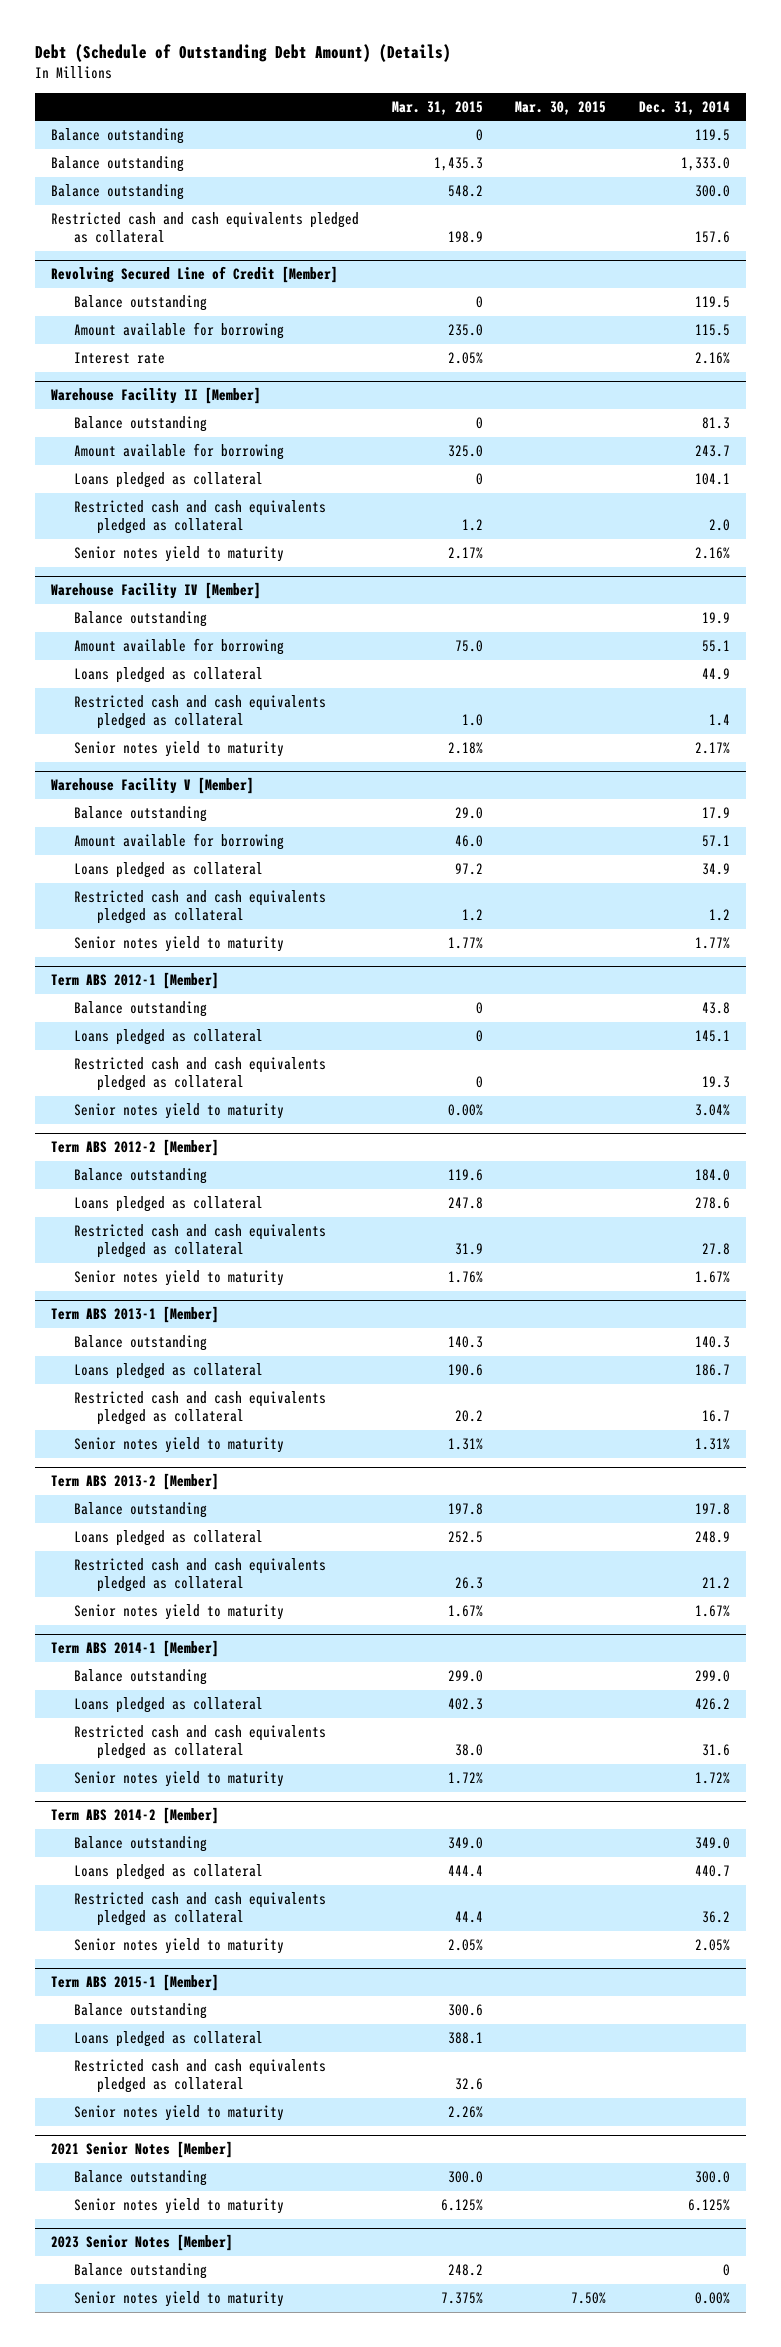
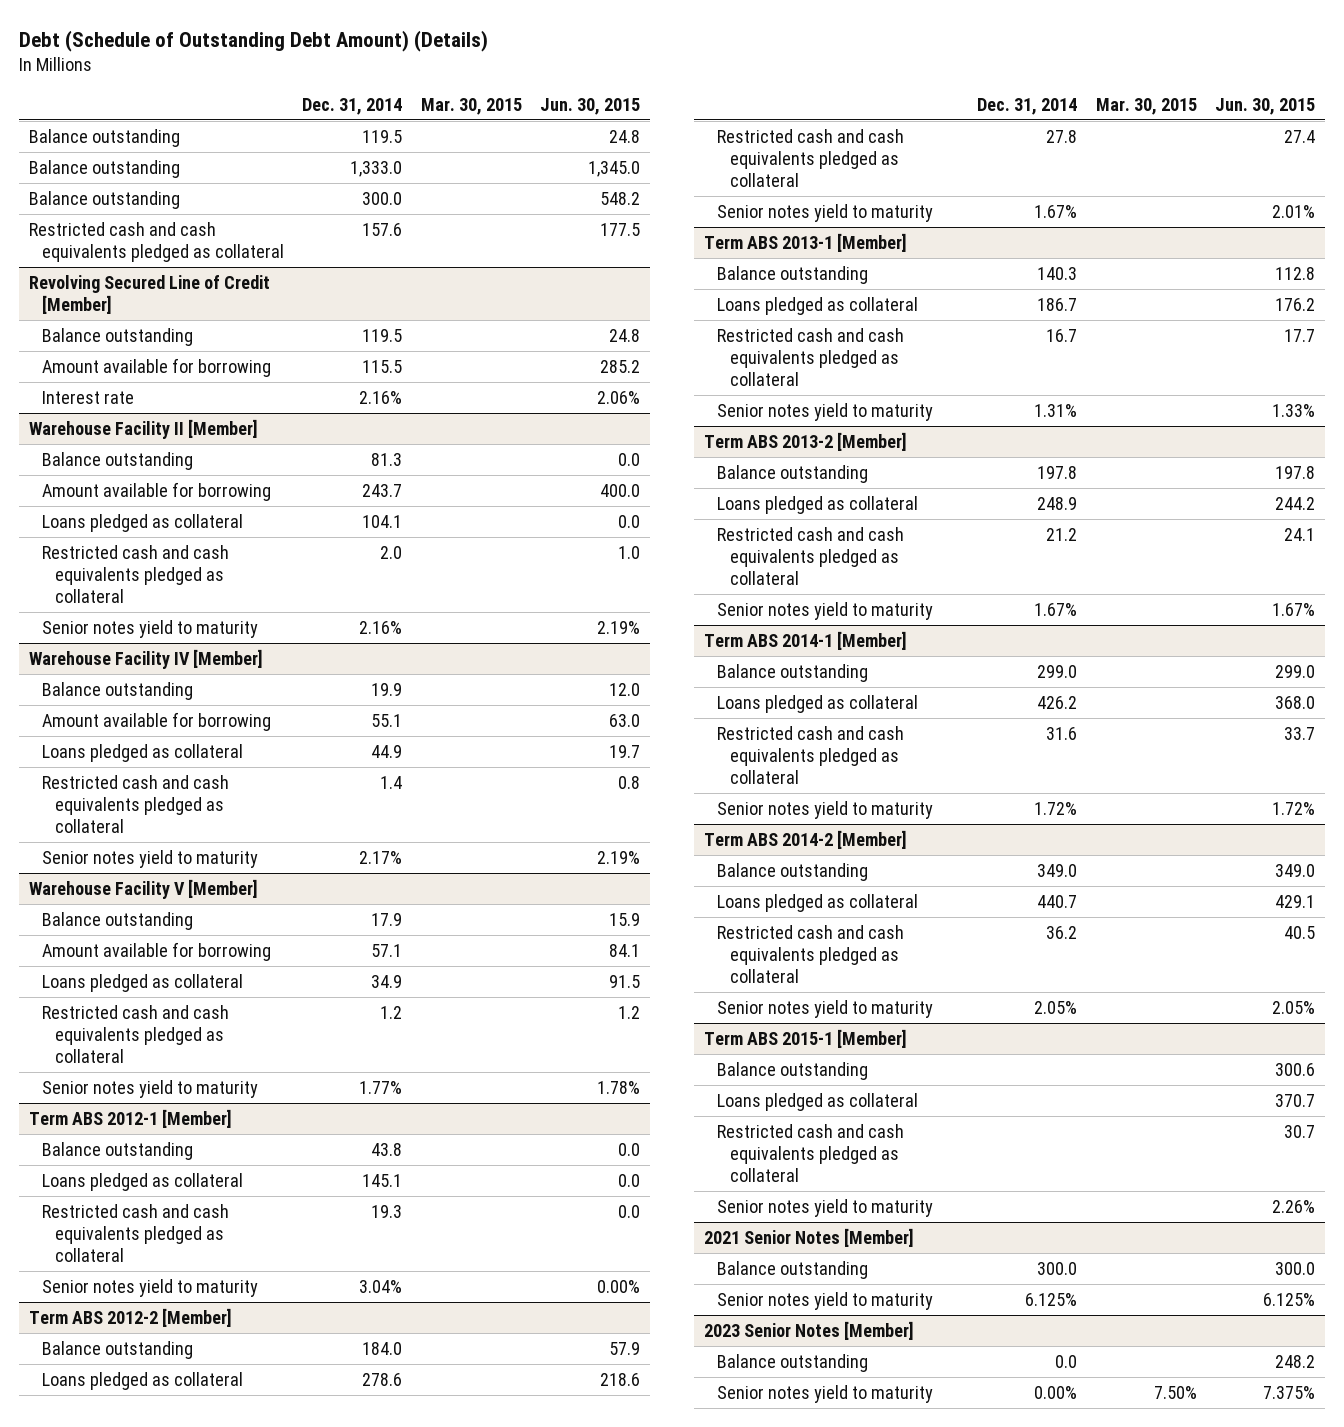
[391,100,483,115] Mar. 31, 2015 -> none
none -> [540,98,641,116] Jun. 30, 2015
[722,2264,730,2277] 0 -> [1055,1354,1078,1368] 0.0

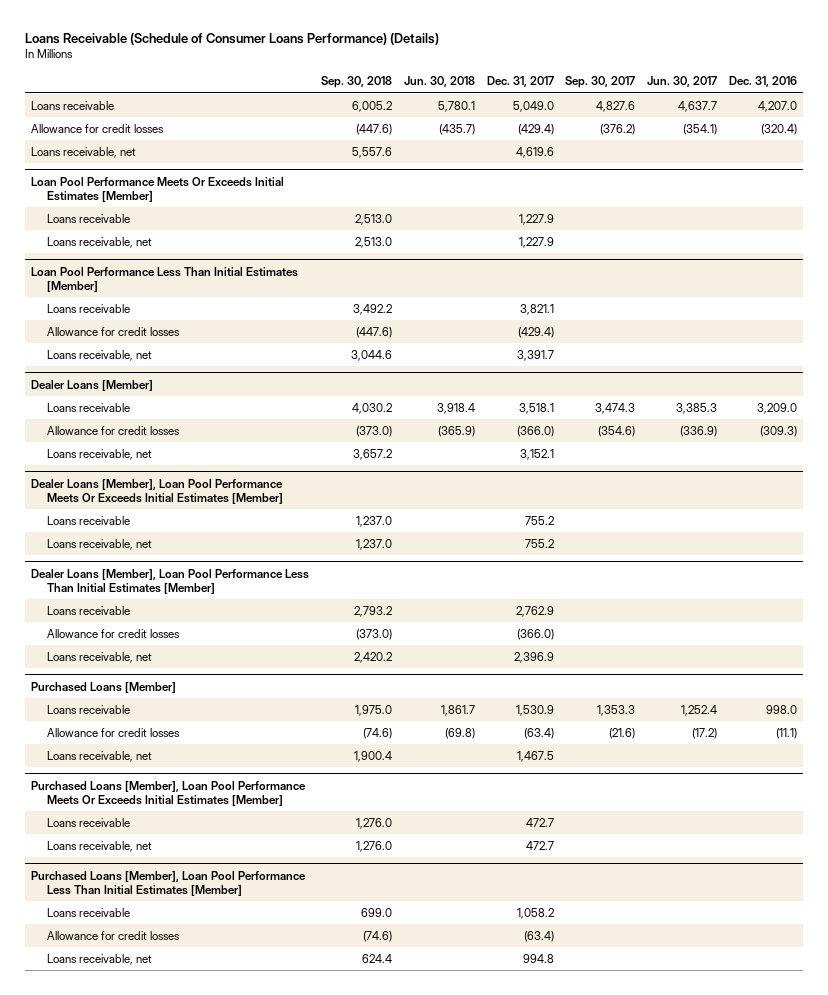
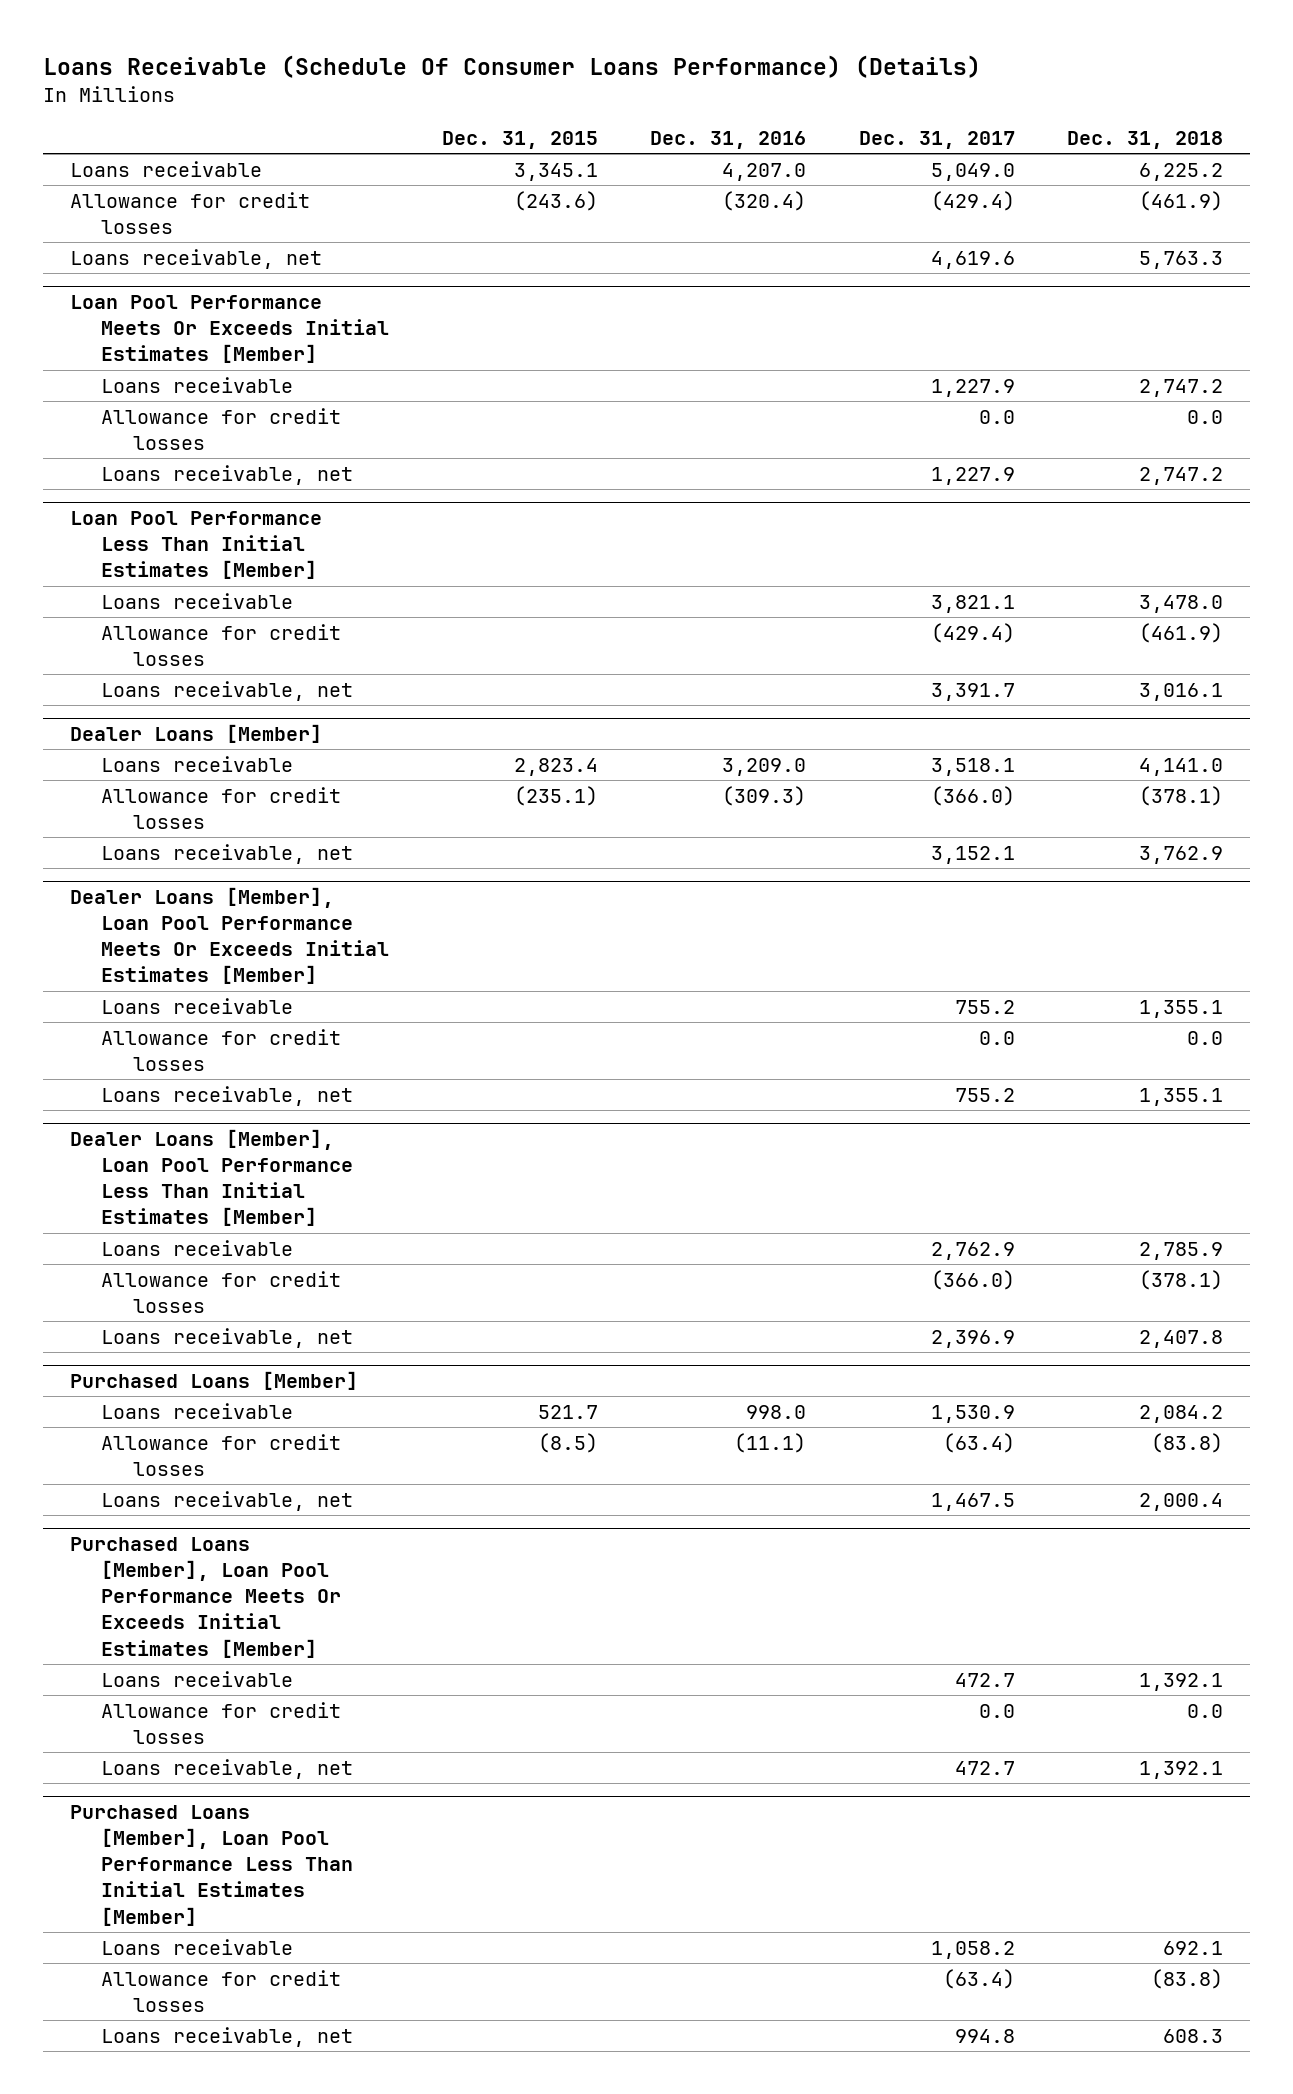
[24,32,439,45] Loans Receivable (Schedule of Consumer Loans Performance) (Details) -> [43,54,982,78] Loans Receivable (Schedule Of Consumer Loans Performance) (Details)
[320,76,392,89] Sep. 30, 2018 -> none
[403,76,475,88] Jun. 30, 2018 -> none
[565,76,636,89] Sep. 30, 2017 -> none
[647,76,718,88] Jun. 30, 2017 -> none
none -> [441,131,598,150] Dec. 31, 2015
none -> [1067,131,1224,150] Dec. 31, 2018
none -> [101,407,342,451] Allowance for credit losses
none -> [101,1028,342,1072] Allowance for credit losses
none -> [101,1701,342,1745] Allowance for credit losses

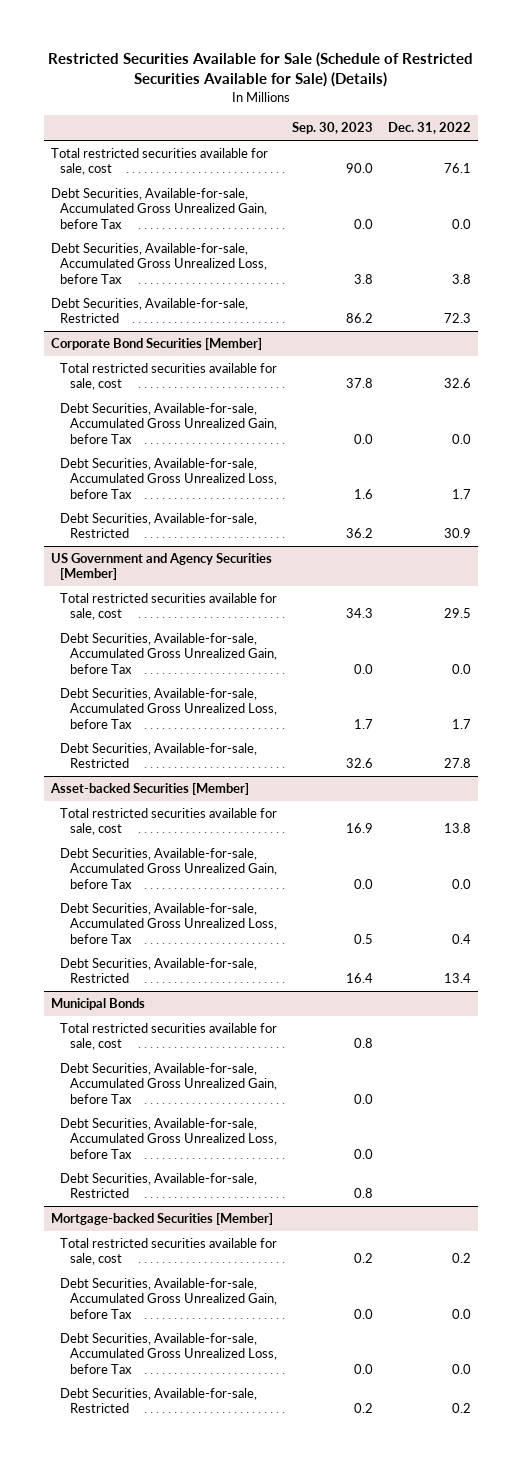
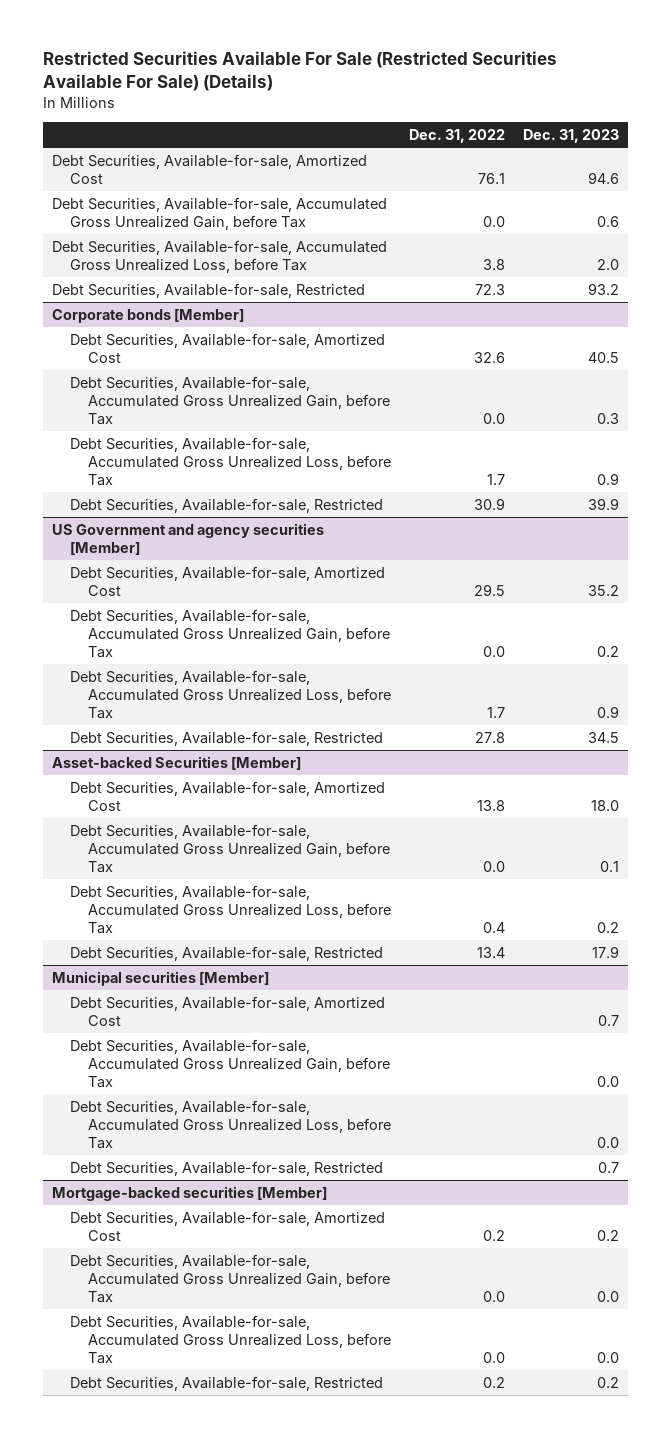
[48,52,474,88] Restricted Securities Available for Sale (Schedule of Restricted Securities Available for Sale) (Details) -> [42,51,557,92] Restricted Securities Available For Sale (Restricted Securities Available For Sale) (Details)
[292,122,374,135] Sep. 30, 2023 -> none
none -> [522,129,619,144] Dec. 31, 2023
[51,148,269,176] Total restricted securities available for sale, cost -> [51,153,367,184] Debt Securities, Available-for-sale, Amortized Cost
[51,338,263,351] Corporate Bond Securities [Member] -> [51,308,244,323] Corporate bonds [Member]
[60,363,278,391] Total restricted securities available for sale, cost -> [69,332,385,363] Debt Securities, Available-for-sale, Amortized Cost
[51,553,273,581] US Government and Agency Securities [Member] -> [51,522,324,555] US Government and agency securities [Member]
[60,593,278,621] Total restricted securities available for sale, cost -> [69,565,385,596] Debt Securities, Available-for-sale, Amortized Cost
[60,808,278,836] Total restricted securities available for sale, cost -> [69,780,385,811] Debt Securities, Available-for-sale, Amortized Cost
[51,998,146,1011] Municipal Bonds -> none
none -> [51,970,269,986] Municipal securities [Member]
[60,1023,278,1051] Total restricted securities available for sale, cost -> [69,995,385,1026] Debt Securities, Available-for-sale, Amortized Cost
[51,1213,274,1226] Mortgage-backed Securities [Member] -> [51,1185,327,1201] Mortgage-backed securities [Member]
[60,1238,278,1266] Total restricted securities available for sale, cost -> [69,1210,385,1241] Debt Securities, Available-for-sale, Amortized Cost

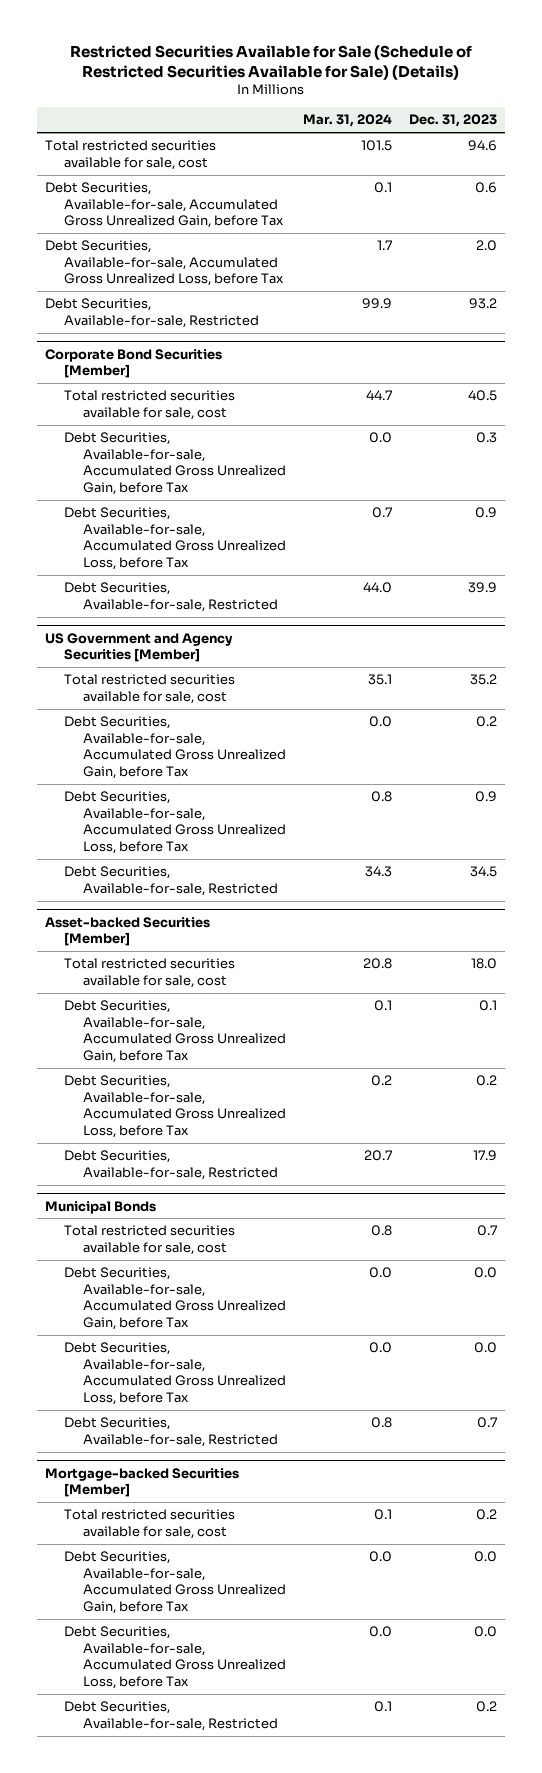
[42,51,557,92] Restricted Securities Available For Sale (Restricted Securities Available For Sale) (Details) -> [69,44,472,80] Restricted Securities Available for Sale (Schedule of Restricted Securities Available for Sale) (Details)
[408,129,505,144] Dec. 31, 2022 -> none
none -> [302,114,392,128] Mar. 31, 2024
[51,153,367,184] Debt Securities, Available-for-sale, Amortized Cost -> [45,140,217,170] Total restricted securities available for sale, cost
[51,308,244,323] Corporate bonds [Member] -> [45,348,223,379] Corporate Bond Securities [Member]
[69,332,385,363] Debt Securities, Available-for-sale, Amortized Cost -> [64,390,236,420] Total restricted securities available for sale, cost
[51,522,324,555] US Government and agency securities [Member] -> [45,632,234,663] US Government and Agency Securities [Member]
[69,565,385,596] Debt Securities, Available-for-sale, Amortized Cost -> [64,674,236,704] Total restricted securities available for sale, cost
[69,780,385,811] Debt Securities, Available-for-sale, Amortized Cost -> [64,958,236,988] Total restricted securities available for sale, cost
[51,970,269,986] Municipal securities [Member] -> none
none -> [45,1200,157,1214] Municipal Bonds
[69,995,385,1026] Debt Securities, Available-for-sale, Amortized Cost -> [64,1225,236,1255] Total restricted securities available for sale, cost
[51,1185,327,1201] Mortgage-backed securities [Member] -> [45,1467,240,1498] Mortgage-backed Securities [Member]
[69,1210,385,1241] Debt Securities, Available-for-sale, Amortized Cost -> [64,1509,236,1539] Total restricted securities available for sale, cost

